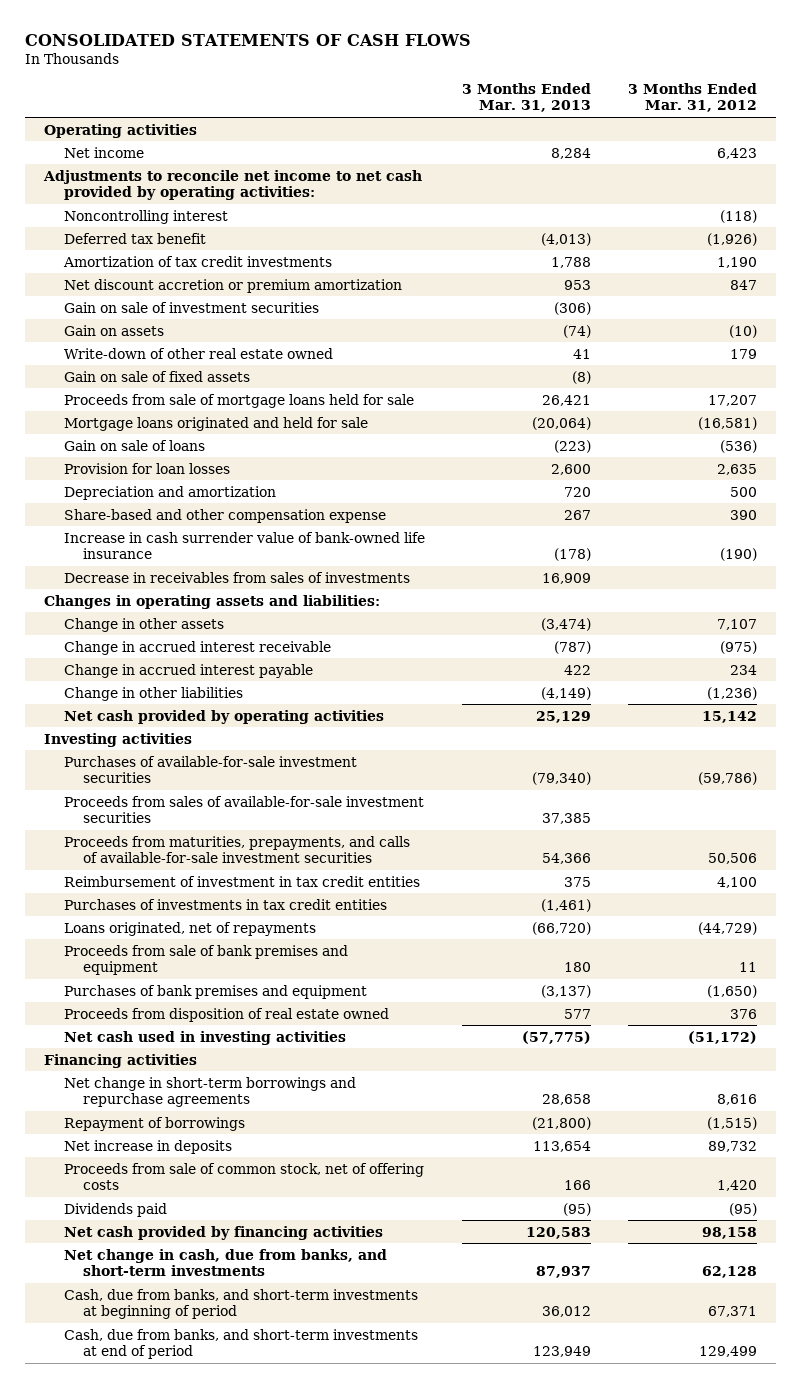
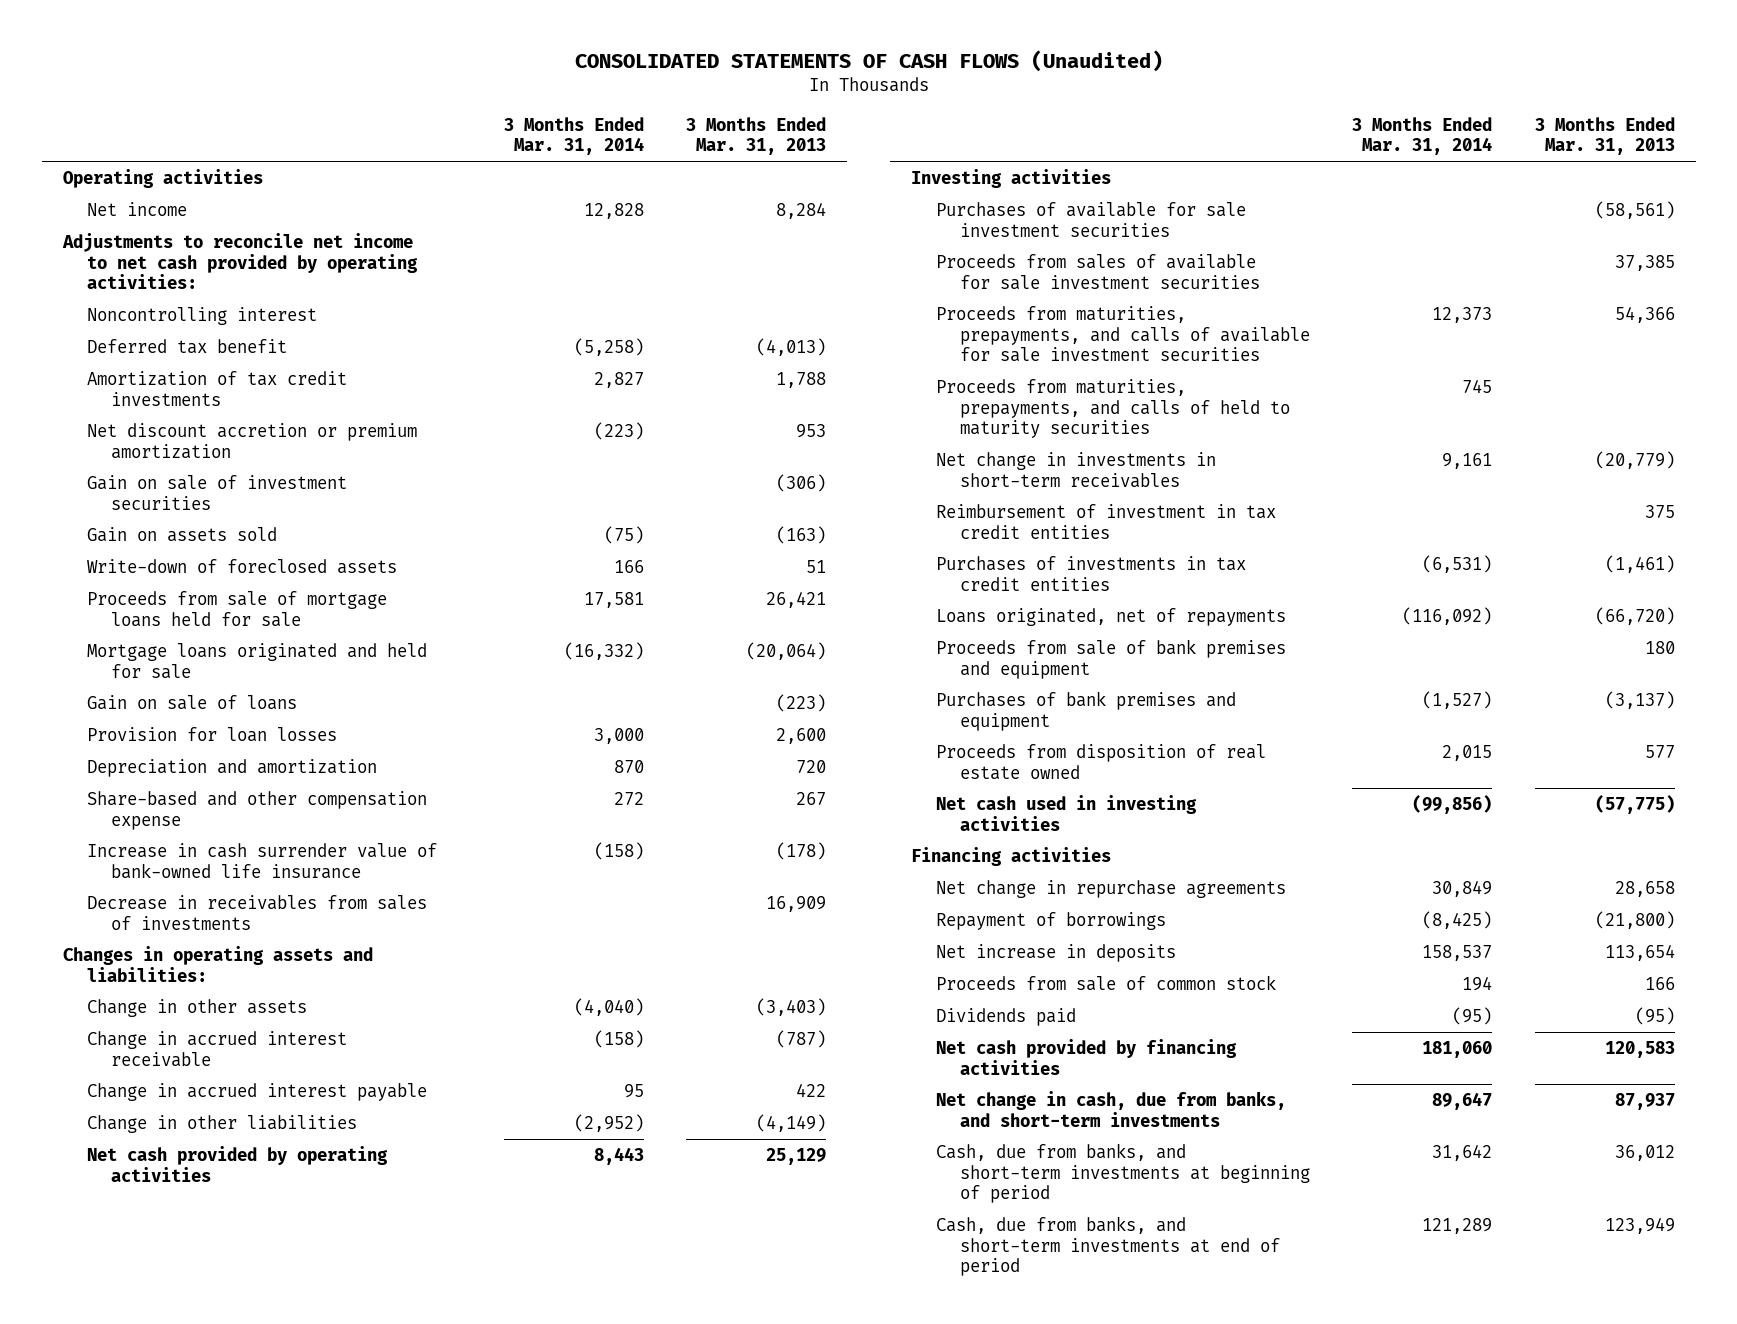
[25,33,472,46] CONSOLIDATED STATEMENTS OF CASH FLOWS -> [574,50,1163,73] CONSOLIDATED STATEMENTS OF CASH FLOWS (Unaudited)
[628,82,758,113] 3 Months Ended Mar. 31, 2012 -> none
none -> [503,116,644,156] 3 Months Ended Mar. 31, 2014
[63,370,250,382] Gain on sale of fixed assets -> none
[63,324,164,336] Gain on assets -> [86,527,277,543] Gain on assets sold
[562,324,591,338] (74) -> [775,526,826,545] (163)
[63,347,333,359] Write-down of other real estate owned -> [86,559,397,575] Write-down of foreclosed assets
[572,348,591,359] 41 -> [805,560,826,574] 51
[540,617,591,631] (3,474) -> [755,998,826,1017] (3,403)
[63,755,357,784] Purchases of available-for-sale investment securities -> [935,202,1246,237] Purchases of available for sale investment securities
[531,772,591,786] (79,340) -> [1594,201,1675,220] (58,561)
[63,795,424,824] Proceeds from sales of available-for-sale investment securities -> [935,254,1260,290] Proceeds from sales of available for sale investment securities
[63,835,410,864] Proceeds from maturities, prepayments, and calls of available-for-sale investment securities -> [935,306,1310,363] Proceeds from maturities, prepayments, and calls of available for sale investment securities
none -> [935,379,1290,439] Proceeds from maturities, prepayments, and calls of held to maturity securities
none -> [935,452,1216,488] Net change in investments in short-term receivables
[63,1076,356,1108] Net change in short-term borrowings and repurchase agreements -> [935,880,1286,899] Net change in repurchase agreements
[63,1162,424,1191] Proceeds from sale of common stock, net of offering costs -> [935,975,1276,992] Proceeds from sale of common stock

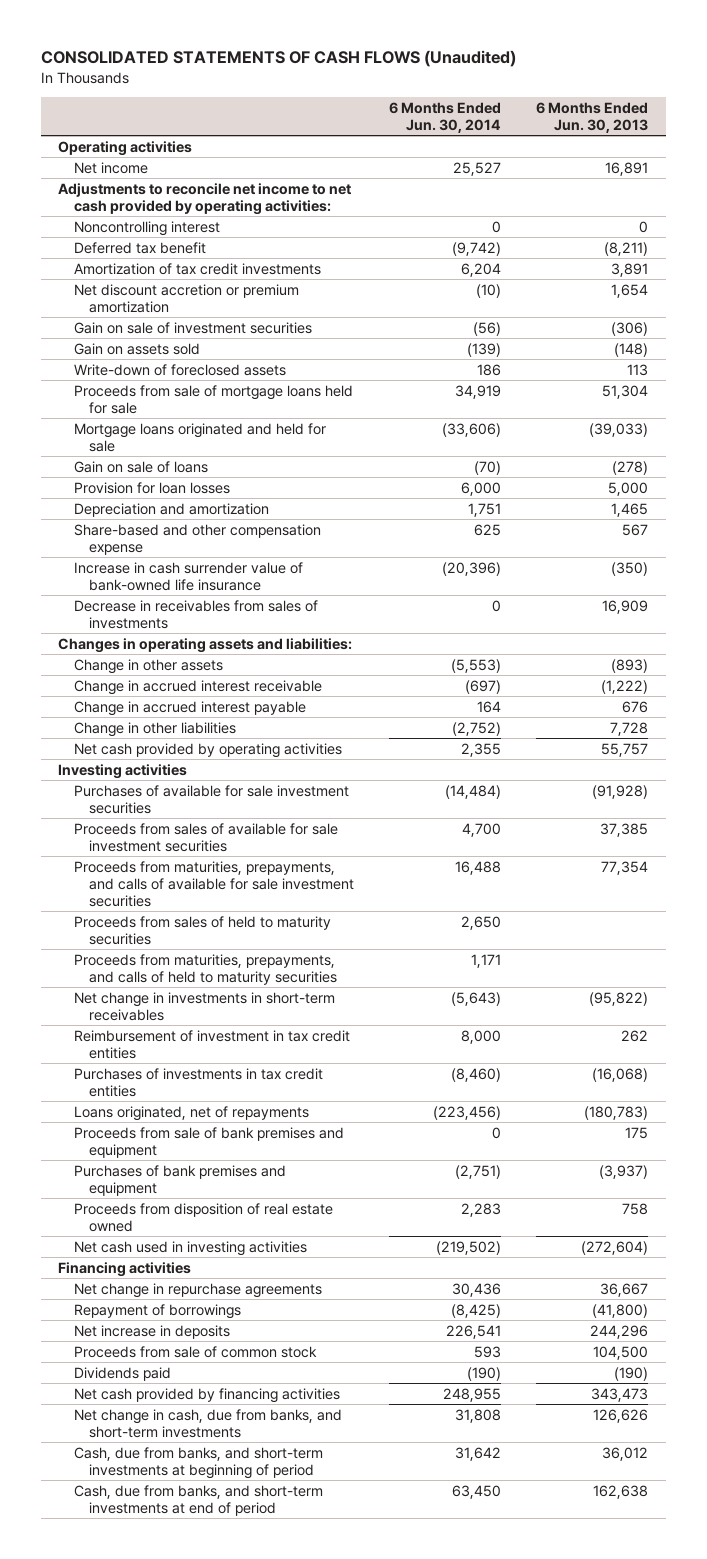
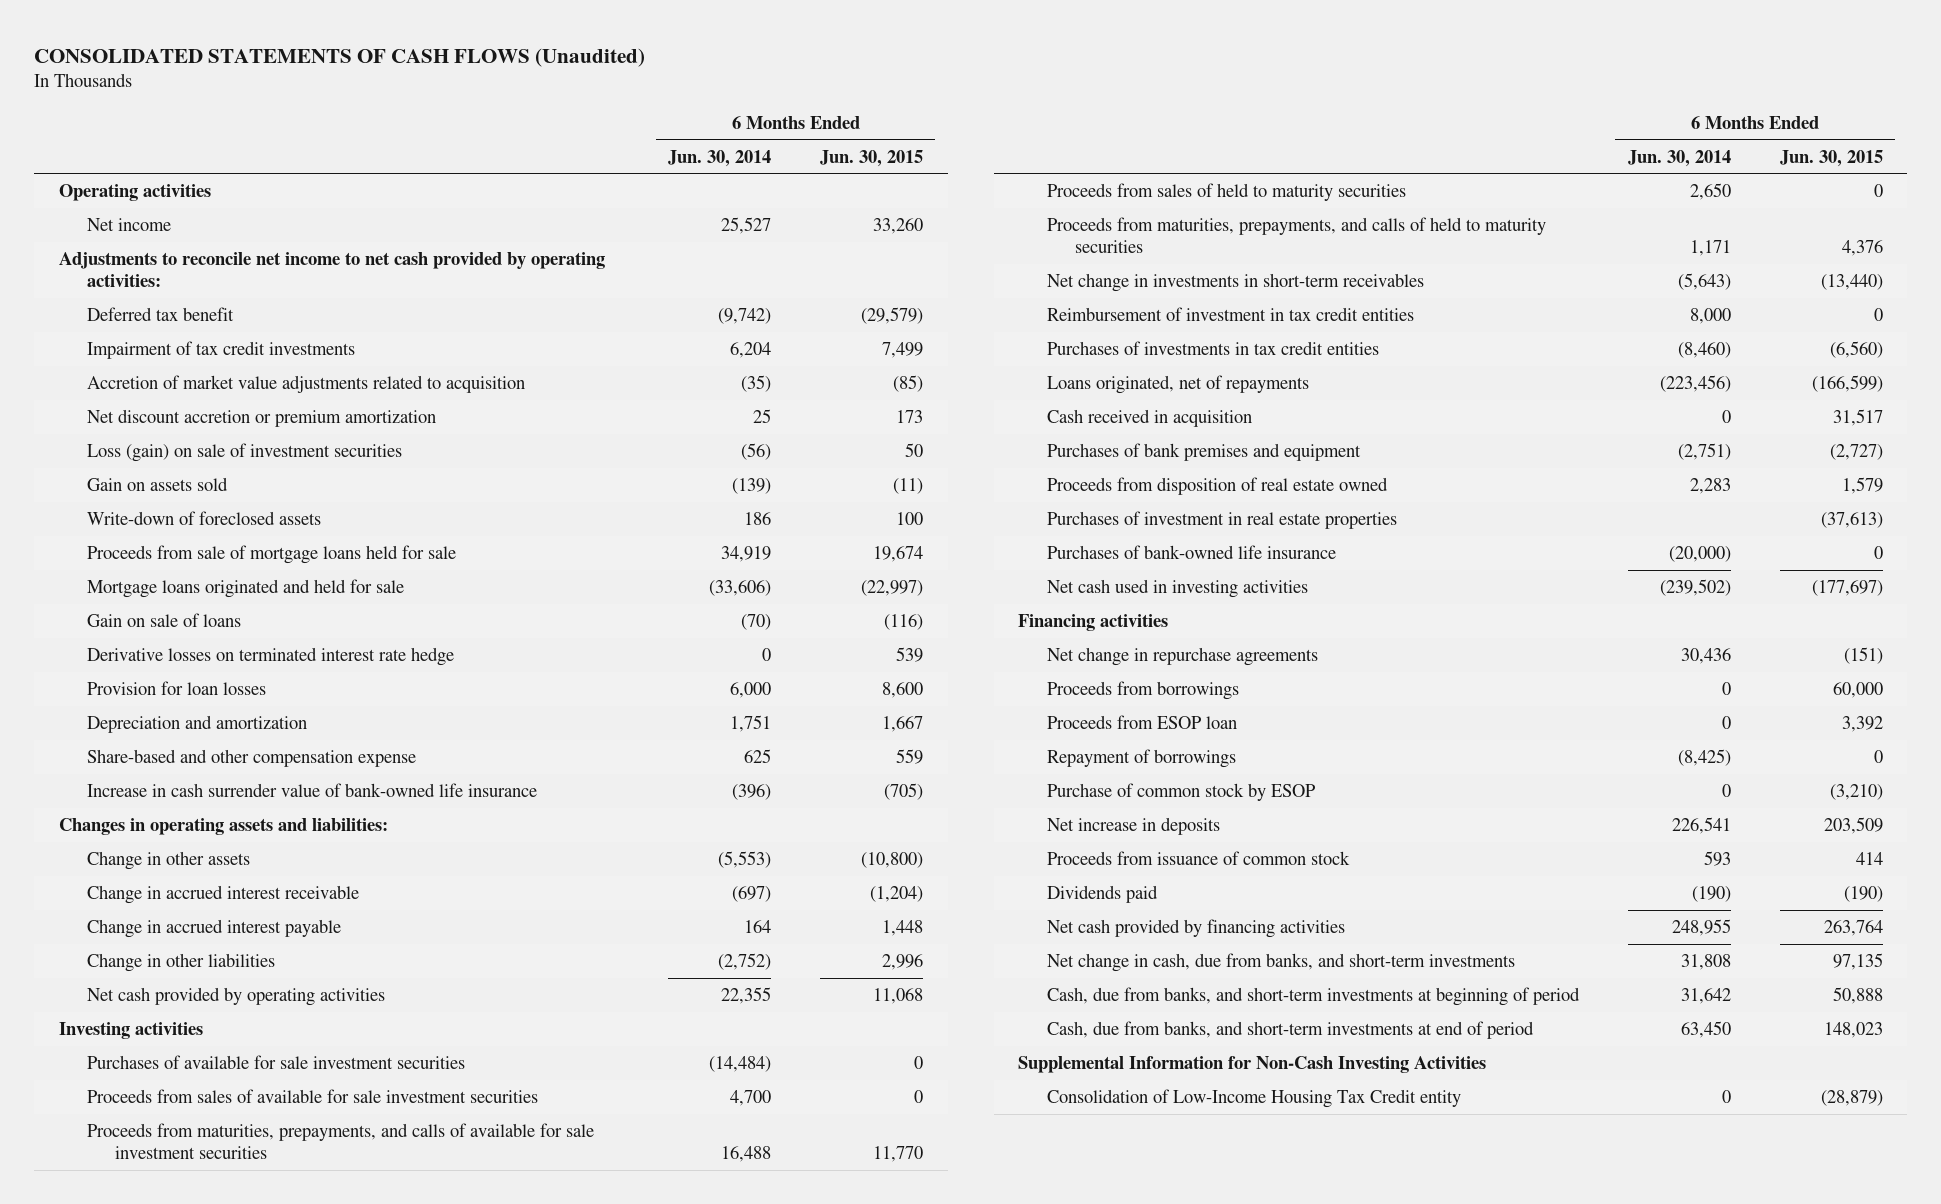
[536,102,649,134] 6 Months Ended Jun. 30, 2013 -> none
none -> [820,149,924,167] Jun. 30, 2015
[73,220,220,236] Noncontrolling interest -> none
[73,262,321,275] Amortization of tax credit investments -> [86,340,355,359] Impairment of tax credit investments
none -> [86,374,525,393] Accretion of market value adjustments related to acquisition
[476,283,502,298] (10) -> [753,408,772,423] 25
[73,321,312,334] Gain on sale of investment securities -> [86,442,402,462] Loss (gain) on sale of investment securities
none -> [86,646,454,666] Derivative losses on terminated interest rate hedge
[73,599,318,629] Decrease in receivables from sales of investments -> none
[442,561,502,576] (20,396) -> [732,783,772,800] (396)
[461,742,502,757] 2,355 -> [721,986,772,1004] 22,355
[73,1126,344,1158] Proceeds from sale of bank premises and equipment -> none
none -> [1046,408,1252,427] Cash received in acquisition
none -> [1046,510,1397,529] Purchases of investment in real estate properties
none -> [1046,544,1336,559] Purchases of bank-owned life insurance
[436,1240,502,1255] (219,502) -> [1659,578,1731,596] (239,502)
none -> [1046,680,1239,700] Proceeds from borrowings
none -> [1046,714,1237,729] Proceeds from ESOP loan
none -> [1046,782,1316,801] Purchase of common stock by ESOP
[73,1345,317,1358] Proceeds from sale of common stock -> [1046,850,1350,865] Proceeds from issuance of common stock
none -> [1018,1055,1487,1073] Supplemental Information for Non-Cash Investing Activities
none -> [1046,1088,1461,1108] Consolidation of Low-Income Housing Tax Credit entity

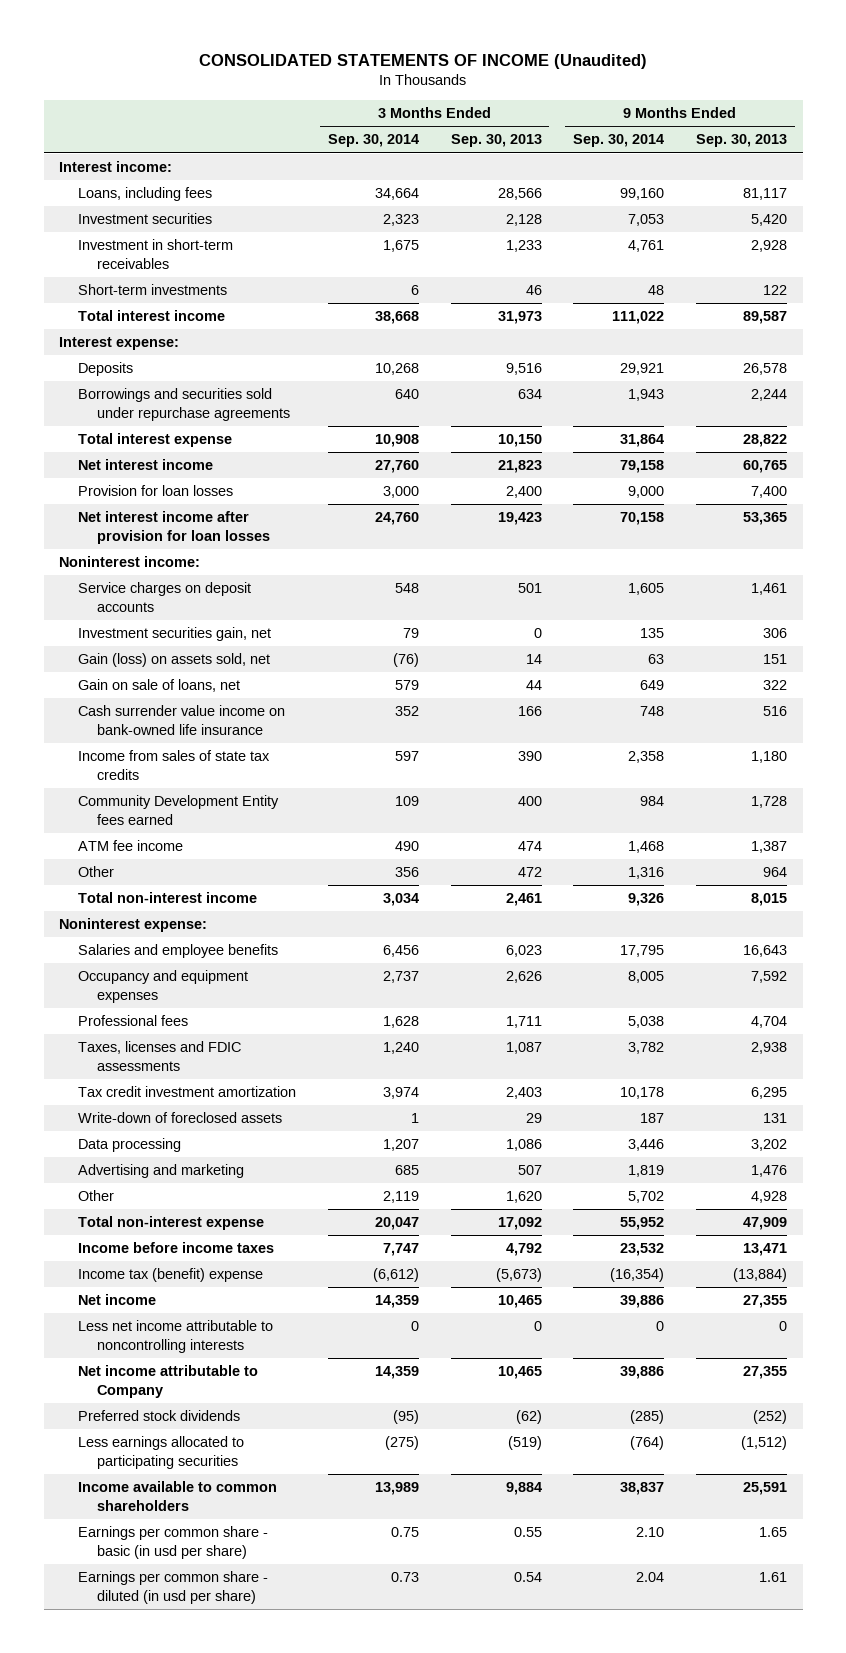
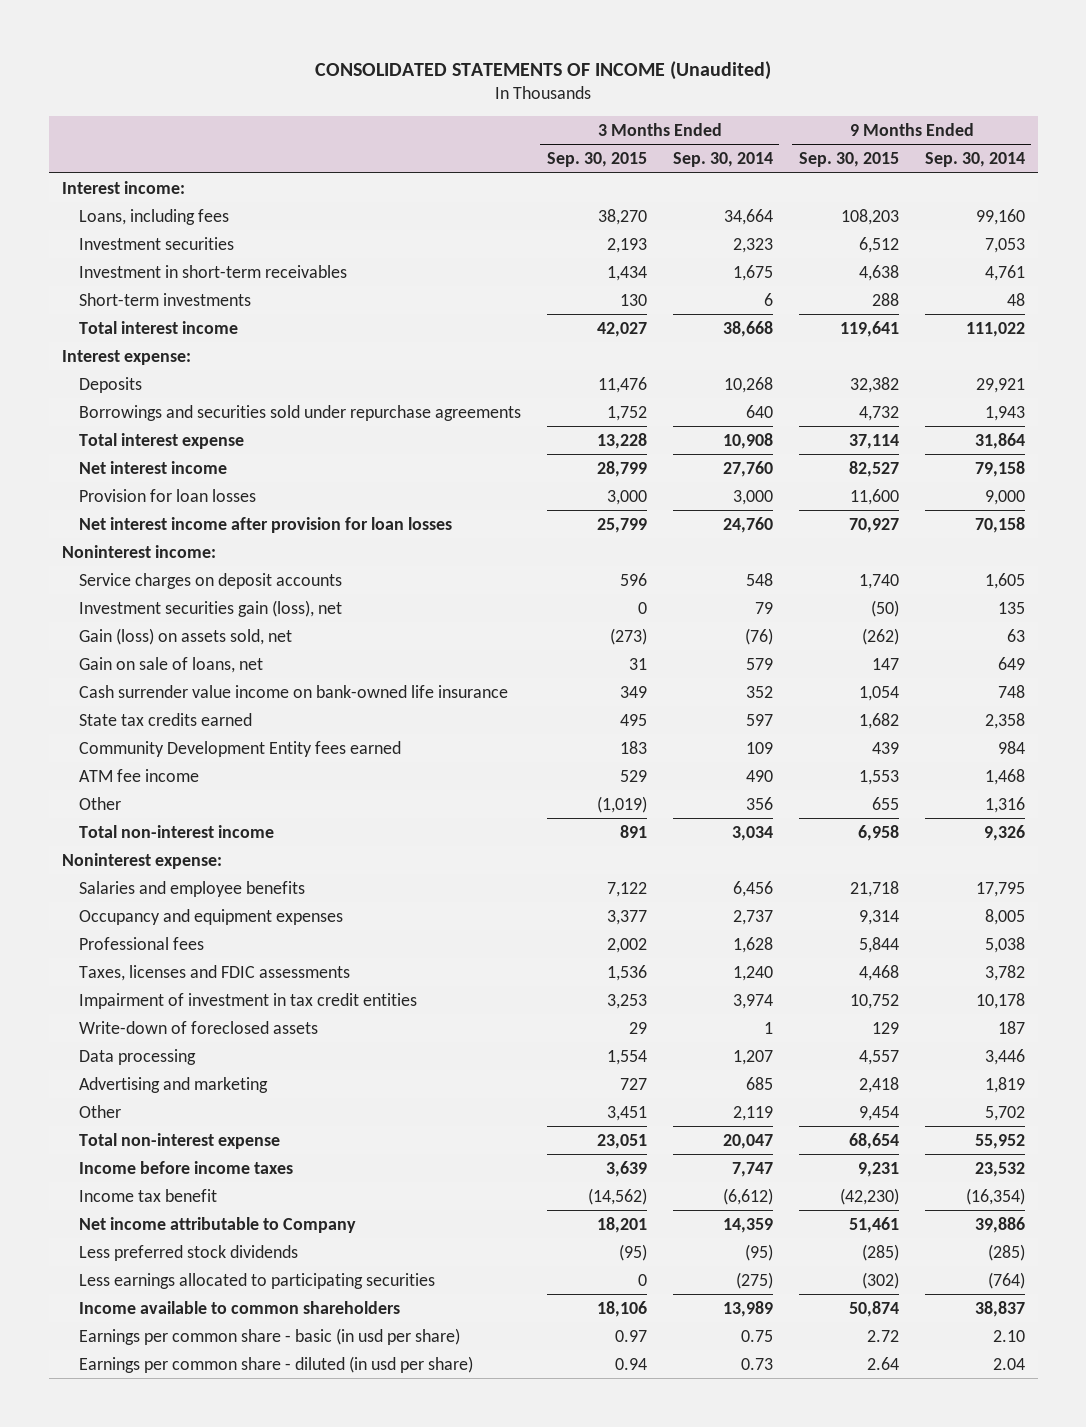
[450,134,542,148] Sep. 30, 2013 -> none
[695,134,787,148] Sep. 30, 2013 -> none
none -> [546,152,647,168] Sep. 30, 2015
none -> [798,152,899,168] Sep. 30, 2015
[78,627,272,642] Investment securities gain, net -> [78,599,342,617] Investment securities gain (loss), net
[78,750,271,780] Income from sales of state tax credits -> [78,712,252,726] State tax credits earned
[78,1086,297,1098] Tax credit investment amortization -> [78,992,417,1009] Impairment of investment in tax credit entities
[78,1294,157,1306] Net income -> none
[78,1320,274,1353] Less net income attributable to noncontrolling interests -> none
[78,1268,264,1283] Income tax (benefit) expense -> [78,1188,217,1202] Income tax benefit
[78,1410,241,1422] Preferred stock dividends -> [78,1244,298,1261] Less preferred stock dividends

